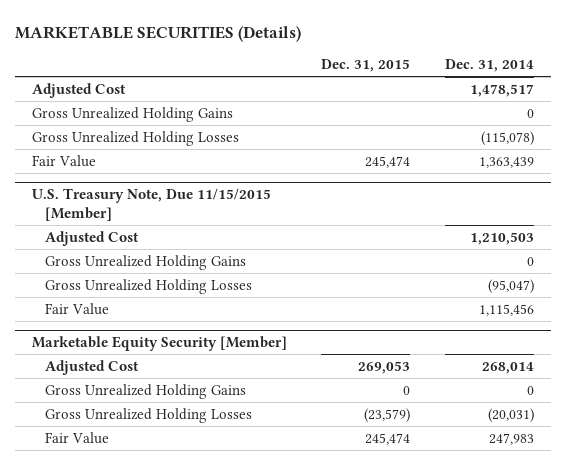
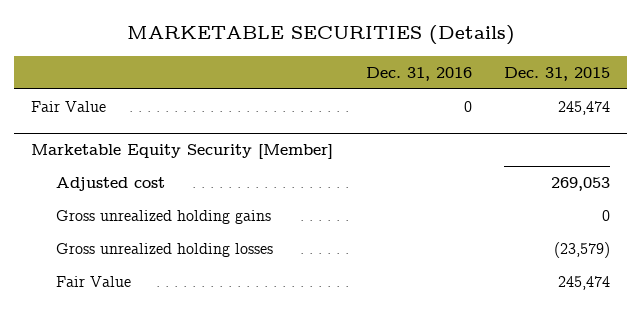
[444,59,534,73] Dec. 31, 2014 -> none
none -> [365,66,472,81] Dec. 31, 2016
[31,82,126,98] Adjusted Cost -> none
[31,106,233,122] Gross Unrealized Holding Gains -> none
[31,130,239,146] Gross Unrealized Holding Losses -> none
[31,187,271,221] U.S. Treasury Note, Due 11/15/2015 [Member] -> none
[44,230,139,246] Adjusted Cost -> none
[44,254,246,270] Gross Unrealized Holding Gains -> none
[44,278,252,294] Gross Unrealized Holding Losses -> none
[44,302,109,315] Fair Value -> none
[44,359,139,375] Adjusted Cost -> [55,177,165,192] Adjusted cost
[44,383,246,399] Gross Unrealized Holding Gains -> [55,210,271,225] Gross unrealized holding gains
[44,407,252,423] Gross Unrealized Holding Losses -> [55,243,273,258] Gross unrealized holding losses

